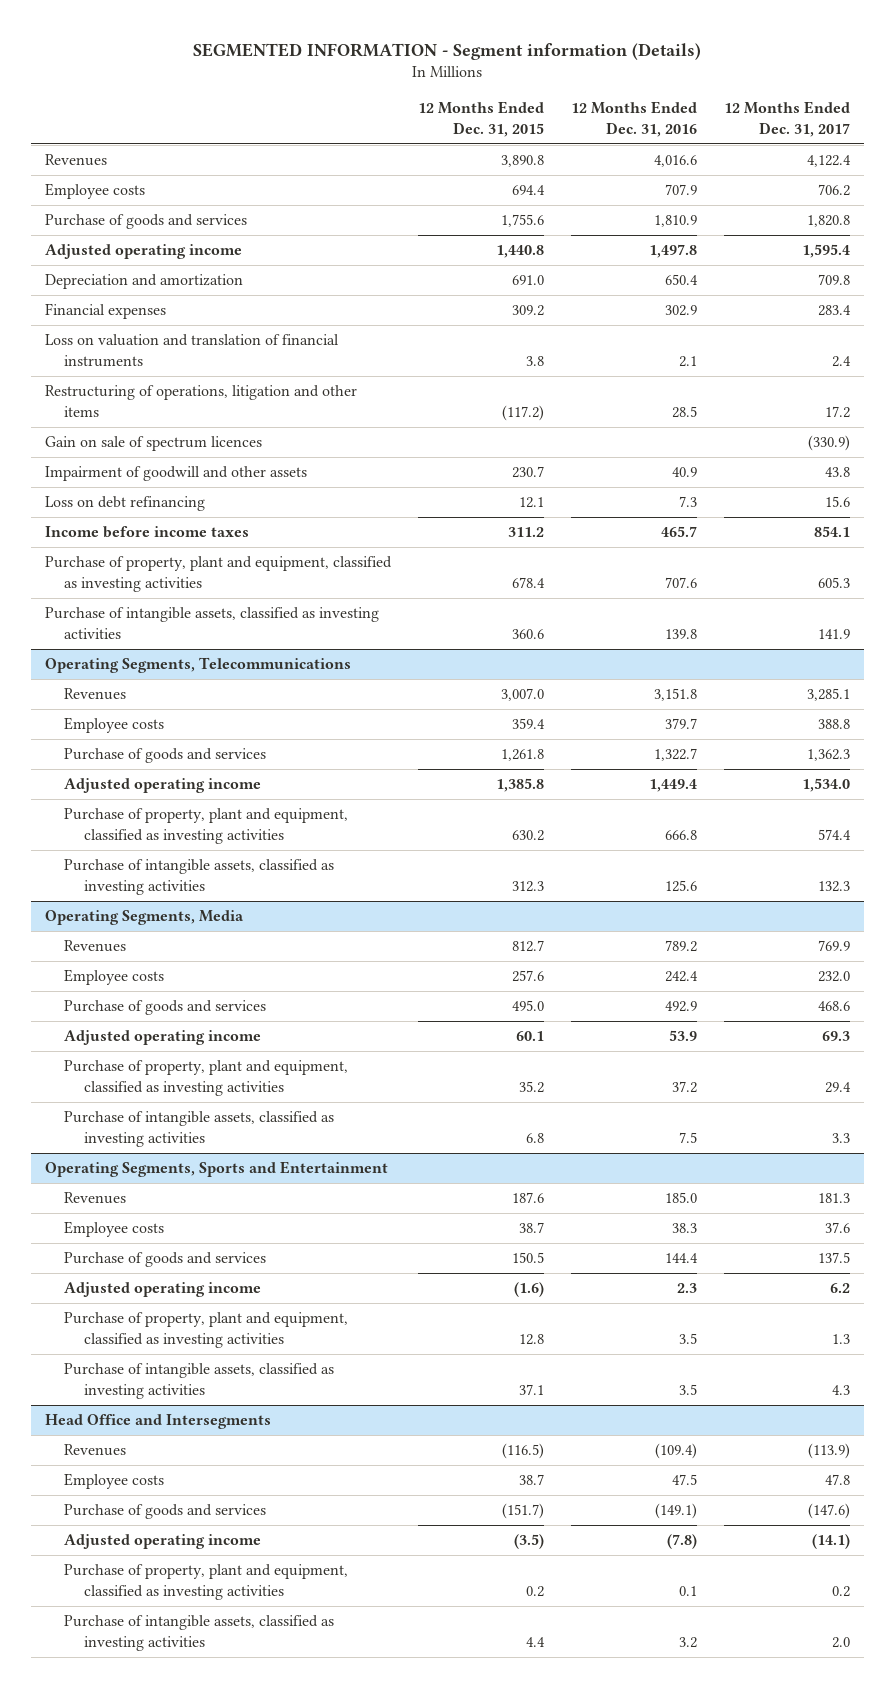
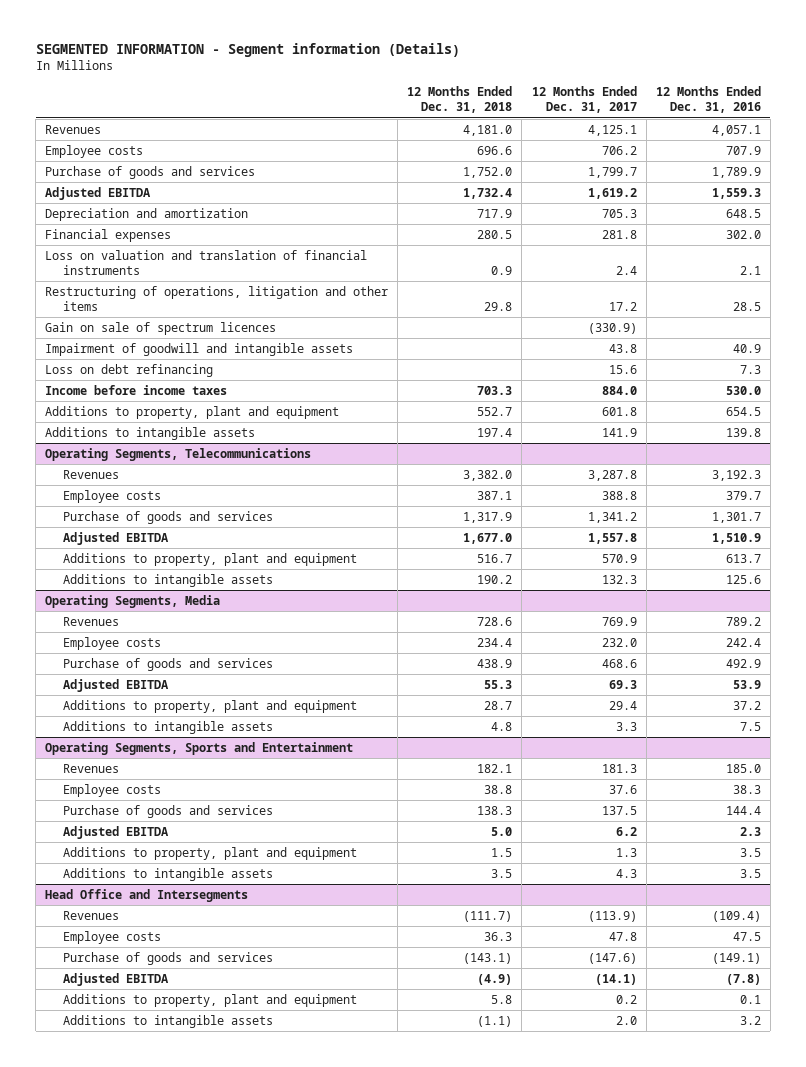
[417,101,544,137] 12 Months Ended Dec. 31, 2015 -> none
none -> [407,86,513,114] 12 Months Ended Dec. 31, 2018
[653,155,697,168] 4,016.6 -> [711,124,761,136] 4,057.1
[807,155,852,168] 4,122.4 -> [587,124,637,136] 4,125.1
[653,215,697,228] 1,810.9 -> [711,166,761,178] 1,789.9
[807,215,851,228] 1,820.8 -> [587,166,637,178] 1,799.7
[44,244,242,260] Adjusted operating income -> [45,186,152,200] Adjusted EBITDA
[648,244,697,259] 1,497.8 -> [711,187,761,199] 1,559.3
[802,244,851,259] 1,595.4 -> [587,187,637,199] 1,619.2
[664,274,698,286] 650.4 -> [725,208,761,218] 648.5
[818,274,851,286] 709.8 -> [601,208,637,218] 705.3
[664,305,697,317] 302.9 -> [725,229,761,239] 302.0
[818,305,852,317] 283.4 -> [601,229,637,239] 281.8
[44,466,307,482] Impairment of goodwill and other assets -> [45,342,354,356] Impairment of goodwill and intangible assets
[660,526,697,538] 465.7 -> [725,385,761,395] 530.0
[814,526,851,538] 854.1 -> [601,385,637,395] 884.0
[44,556,392,592] Purchase of property, plant and equipment, classified as investing activities -> [45,405,340,419] Additions to property, plant and equipment
[664,576,697,588] 707.6 -> [725,406,761,416] 654.5
[818,576,851,588] 605.3 -> [601,406,637,416] 601.8
[44,607,379,639] Purchase of intangible assets, classified as investing activities -> [45,426,256,440] Additions to intangible assets
[653,688,697,702] 3,151.8 -> [711,469,761,481] 3,192.3
[807,688,851,702] 3,285.1 -> [587,469,637,481] 3,287.8
[653,748,697,762] 1,322.7 -> [711,511,761,523] 1,301.7
[807,749,851,762] 1,362.3 -> [587,511,637,523] 1,341.2
[64,778,262,794] Adjusted operating income -> [62,531,169,545] Adjusted EBITDA
[648,779,697,793] 1,449.4 -> [711,532,761,544] 1,510.9
[802,778,851,793] 1,534.0 -> [587,532,637,544] 1,557.8
[64,808,349,844] Purchase of property, plant and equipment, classified as investing activities -> [62,552,357,566] Additions to property, plant and equipment
[664,829,697,840] 666.8 -> [725,553,761,563] 613.7
[818,828,852,840] 574.4 -> [601,553,637,563] 570.9
[64,859,335,895] Purchase of intangible assets, classified as investing activities -> [62,573,273,587] Additions to intangible assets
[64,1030,262,1046] Adjusted operating income -> [62,678,169,692] Adjusted EBITDA
[64,1060,349,1096] Purchase of property, plant and equipment, classified as investing activities -> [62,699,357,713] Additions to property, plant and equipment
[64,1111,335,1147] Purchase of intangible assets, classified as investing activities -> [62,720,273,734] Additions to intangible assets
[64,1282,262,1298] Adjusted operating income -> [62,825,169,839] Adjusted EBITDA
[64,1312,349,1348] Purchase of property, plant and equipment, classified as investing activities -> [62,846,357,860] Additions to property, plant and equipment
[64,1363,335,1399] Purchase of intangible assets, classified as investing activities -> [62,867,273,881] Additions to intangible assets
[64,1534,262,1550] Adjusted operating income -> [62,972,169,986] Adjusted EBITDA
[64,1564,349,1600] Purchase of property, plant and equipment, classified as investing activities -> [62,993,357,1007] Additions to property, plant and equipment
[64,1615,335,1651] Purchase of intangible assets, classified as investing activities -> [62,1014,273,1028] Additions to intangible assets

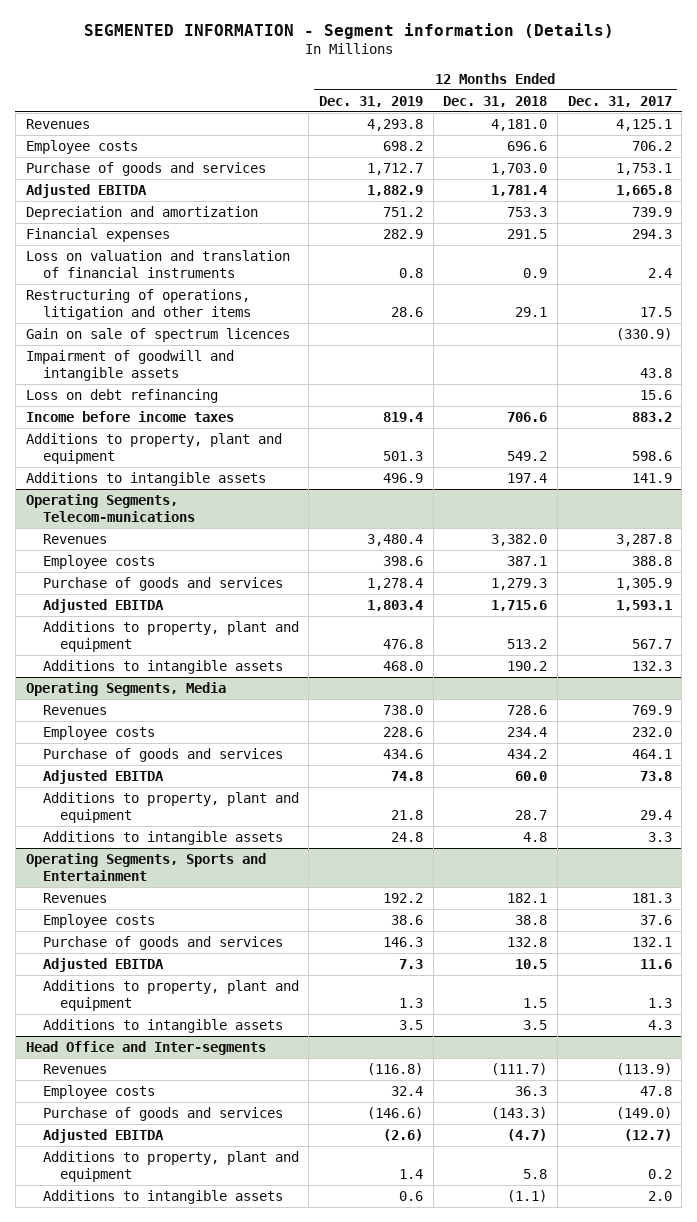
[655,86,761,114] 12 Months Ended Dec. 31, 2016 -> none
none -> [318,95,423,107] Dec. 31, 2019
[463,166,513,178] 1,752.0 -> [491,162,548,175] 1,703.0
[587,166,637,178] 1,799.7 -> [615,162,672,175] 1,753.1
[463,187,513,199] 1,732.4 -> [491,184,548,196] 1,781.4
[587,187,637,199] 1,619.2 -> [615,184,672,196] 1,665.8
[477,208,513,218] 717.9 -> [507,206,548,217] 753.3
[601,208,637,218] 705.3 -> [631,206,672,217] 739.9
[477,229,513,239] 280.5 -> [507,228,548,239] 291.5
[601,229,637,239] 281.8 -> [631,228,672,239] 294.3
[484,301,513,311] 29.8 -> [515,307,548,318] 29.1
[608,301,637,311] 17.2 -> [639,307,672,318] 17.5
[477,385,513,395] 703.3 -> [507,411,548,422] 706.6
[601,385,637,395] 884.0 -> [631,411,672,422] 883.2
[477,406,513,416] 552.7 -> [507,451,548,462] 549.2
[601,406,637,416] 601.8 -> [631,451,672,462] 598.6
[45,447,312,461] Operating Segments, Telecommunications -> none
none -> [25,493,195,523] Operating Segments, Telecom-munications
[463,511,513,523] 1,317.9 -> [491,577,548,590] 1,279.3
[587,511,637,523] 1,341.2 -> [615,577,672,590] 1,305.9
[463,532,513,544] 1,677.0 -> [491,599,548,611] 1,715.6
[587,532,637,544] 1,557.8 -> [615,599,672,611] 1,593.1
[477,553,513,563] 516.7 -> [507,639,548,650] 513.2
[601,553,637,563] 570.9 -> [631,639,672,650] 567.7
[477,658,513,668] 438.9 -> [507,748,548,759] 434.2
[601,658,637,668] 468.6 -> [631,748,672,759] 464.1
[484,679,513,689] 55.3 -> [515,770,548,781] 60.0
[608,679,637,689] 69.3 -> [639,770,672,781] 73.8
[477,805,513,815] 138.3 -> [507,936,548,947] 132.8
[601,805,637,815] 137.5 -> [631,936,672,947] 132.1
[491,826,513,836] 5.0 -> [515,958,548,969] 10.5
[615,826,637,836] 6.2 -> [639,958,672,969] 11.6
[45,888,249,902] Head Office and Intersegments -> [25,1040,266,1055] Head Office and Inter-segments
[463,952,513,964] (143.1) -> [491,1106,548,1119] (143.3)
[587,952,637,964] (147.6) -> [615,1106,672,1119] (149.0)
[477,973,513,985] (4.9) -> [507,1128,548,1141] (4.7)
[594,973,637,985] (14.1) -> [623,1128,672,1141] (12.7)

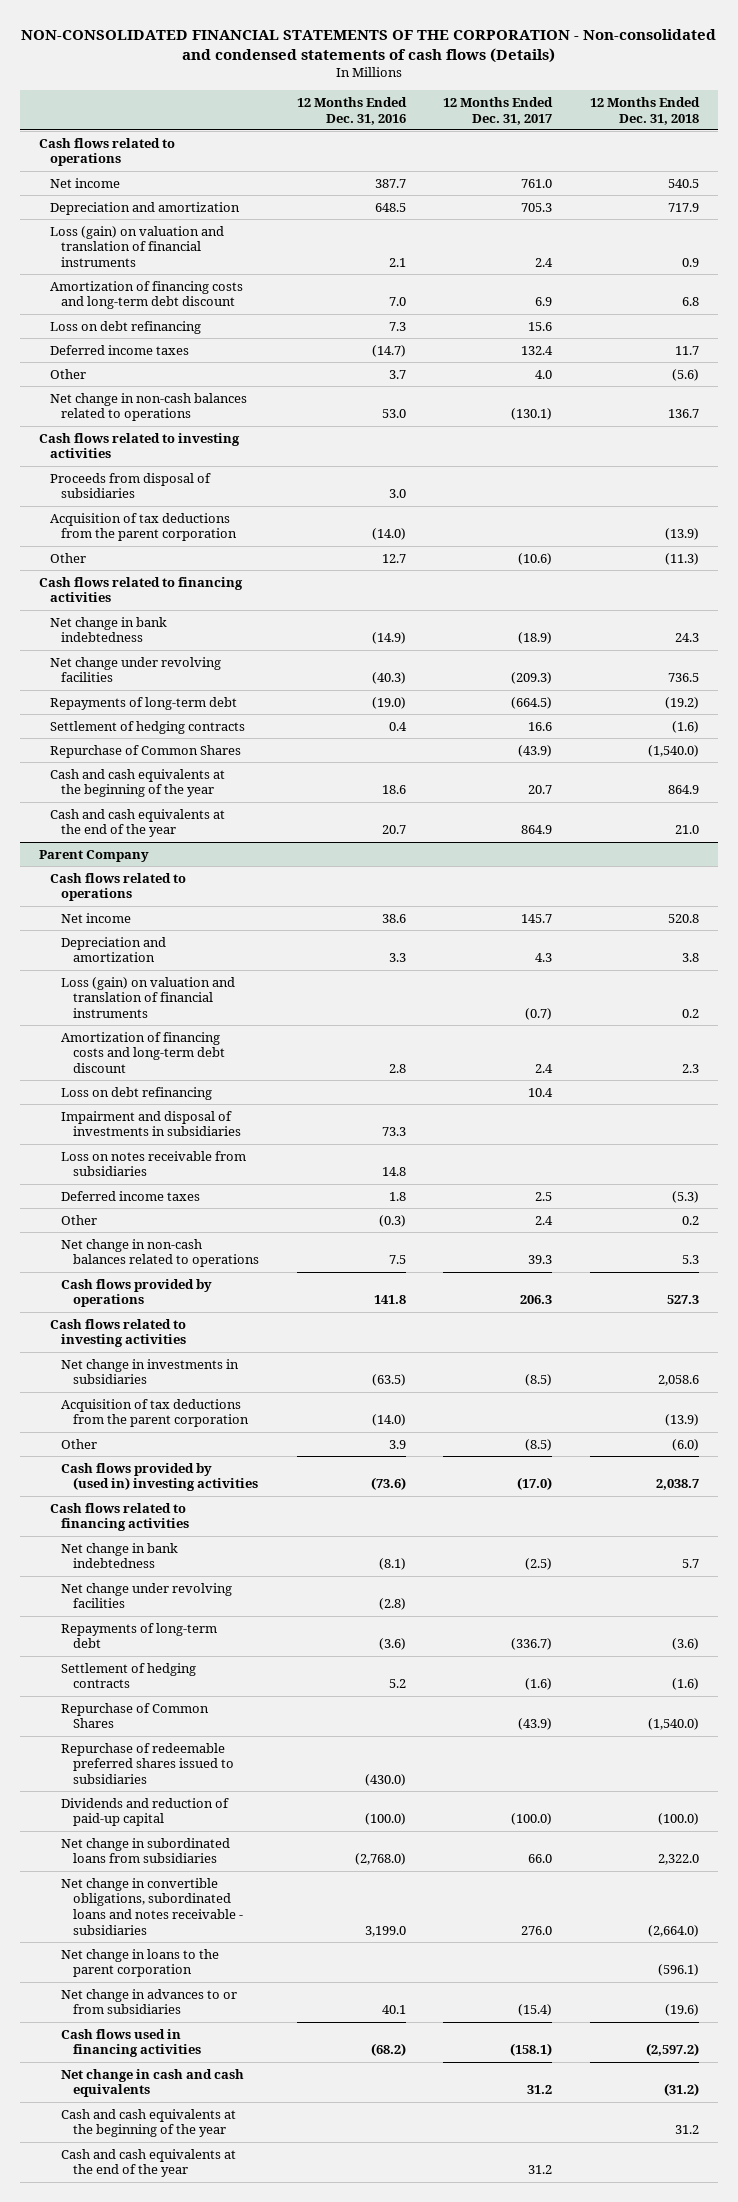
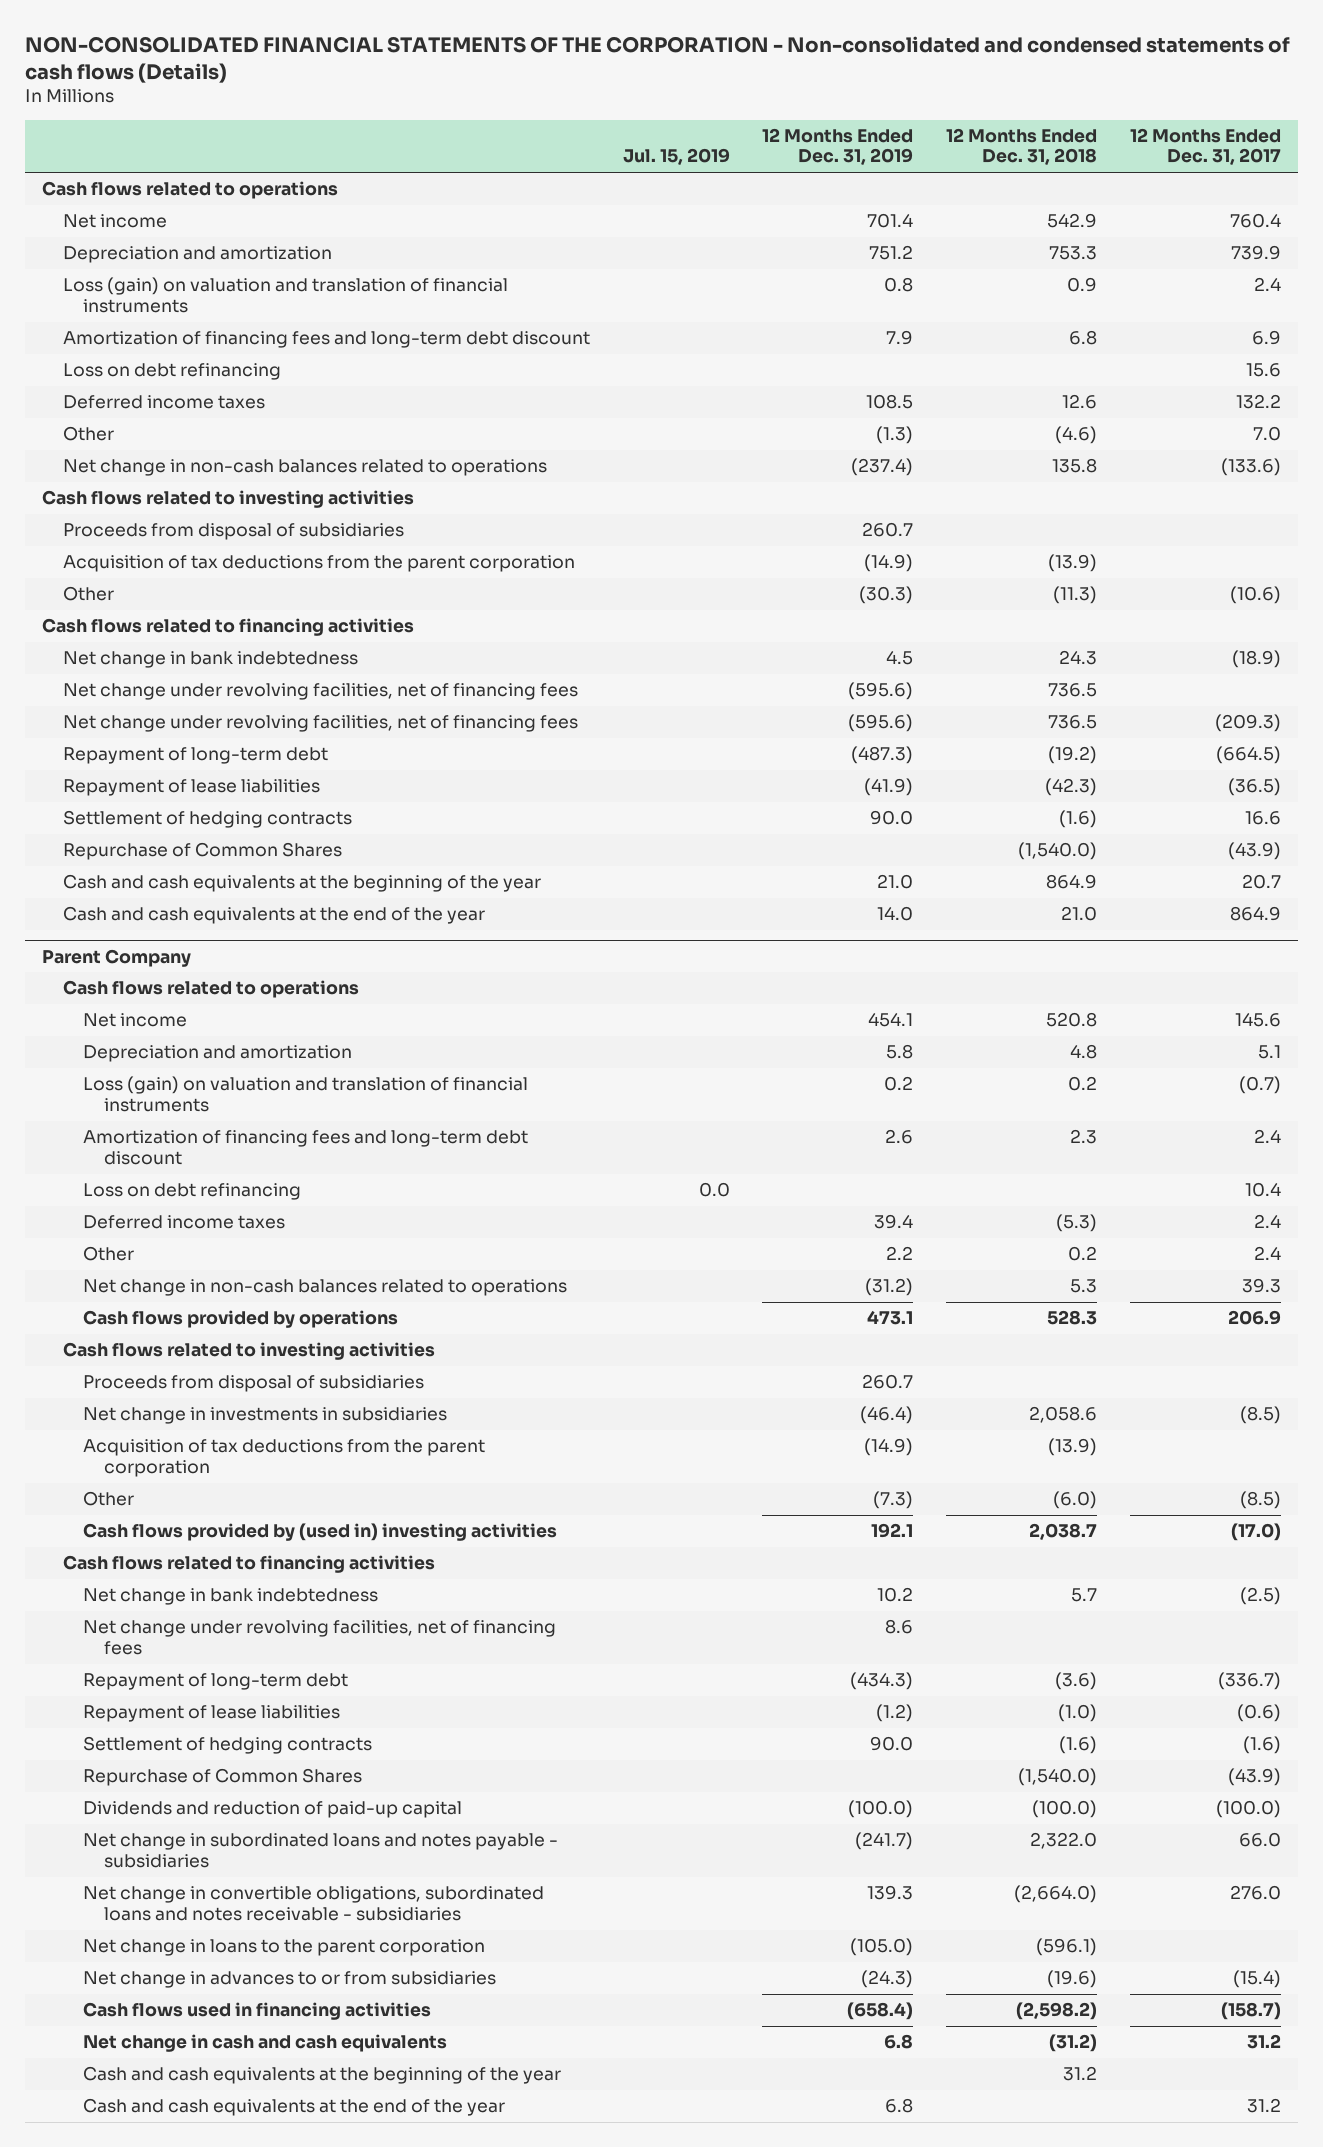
[296,96,407,125] 12 Months Ended Dec. 31, 2016 -> none
none -> [622,148,730,166] Jul. 15, 2019
none -> [762,128,914,166] 12 Months Ended Dec. 31, 2019
[521,178,553,188] 761.0 -> [1230,213,1282,229] 760.4
[667,178,699,188] 540.5 -> [1047,213,1098,229] 542.9
[521,202,553,212] 705.3 -> [1231,245,1282,261] 739.9
[667,202,699,212] 717.9 -> [1049,246,1098,261] 753.3
[50,280,244,310] Amortization of financing costs and long-term debt discount -> [62,331,590,349] Amortization of financing fees and long-term debt discount
[521,345,554,355] 132.4 -> [1236,394,1282,410] 132.2
[674,345,699,355] 11.7 -> [1062,394,1098,410] 12.6
[535,369,553,379] 4.0 -> [1253,426,1282,442] 7.0
[671,368,699,381] (5.6) -> [1055,426,1098,445] (4.6)
[511,408,553,421] (130.1) -> [1221,458,1282,477] (133.6)
[667,409,699,419] 136.7 -> [1052,458,1098,474] 135.8
none -> [62,683,578,701] Net change under revolving facilities, net of financing fees
[50,656,222,683] Net change under revolving facilities -> [62,715,578,733] Net change under revolving facilities, net of financing fees
[50,696,238,710] Repayments of long-term debt -> [62,747,328,765] Repayment of long-term debt
none -> [62,779,320,797] Repayment of lease liabilities
[521,913,553,923] 145.7 -> [1235,1012,1282,1028] 145.6
[535,953,553,963] 4.3 -> [1258,1045,1282,1060] 5.1
[681,953,699,963] 3.8 -> [1070,1044,1098,1060] 4.8
[61,1031,225,1073] Amortization of financing costs and long-term debt discount -> [83,1130,529,1165] Amortization of financing fees and long-term debt discount
[61,1110,241,1137] Impairment and disposal of investments in subsidiaries -> none
[61,1150,247,1177] Loss on notes receivable from subsidiaries -> none
[535,1191,553,1201] 2.5 -> [1254,1214,1282,1229] 2.4
[520,1295,553,1305] 206.3 -> [1228,1310,1282,1326] 206.9
[666,1295,699,1305] 527.3 -> [1047,1310,1098,1326] 528.3
none -> [83,1375,425,1393] Proceeds from disposal of subsidiaries
[61,1582,233,1609] Net change under revolving facilities -> [83,1620,557,1655] Net change under revolving facilities, net of financing fees
[61,1622,218,1649] Repayments of long-term debt -> [83,1673,349,1691] Repayment of long-term debt
none -> [83,1705,341,1723] Repayment of lease liabilities
[61,1742,234,1784] Repurchase of redeemable preferred shares issued to subsidiaries -> none
[61,1837,231,1864] Net change in subordinated loans from subsidiaries -> [83,1833,559,1868] Net change in subordinated loans and notes payable - subsidiaries
[510,2043,553,2057] (158.1) -> [1221,2002,1282,2021] (158.7)
[645,2043,699,2057] (2,597.2) -> [1016,2002,1098,2021] (2,598.2)

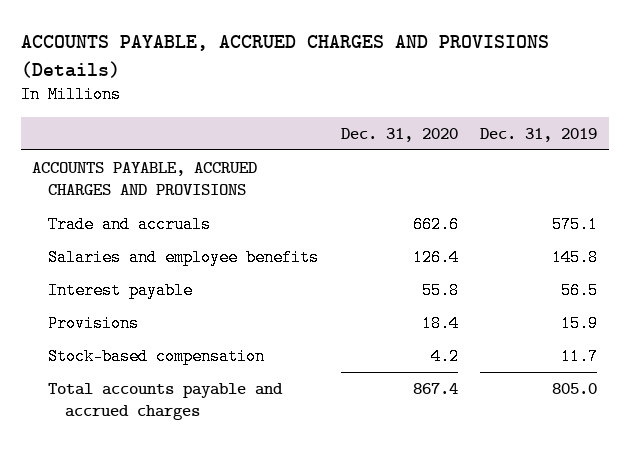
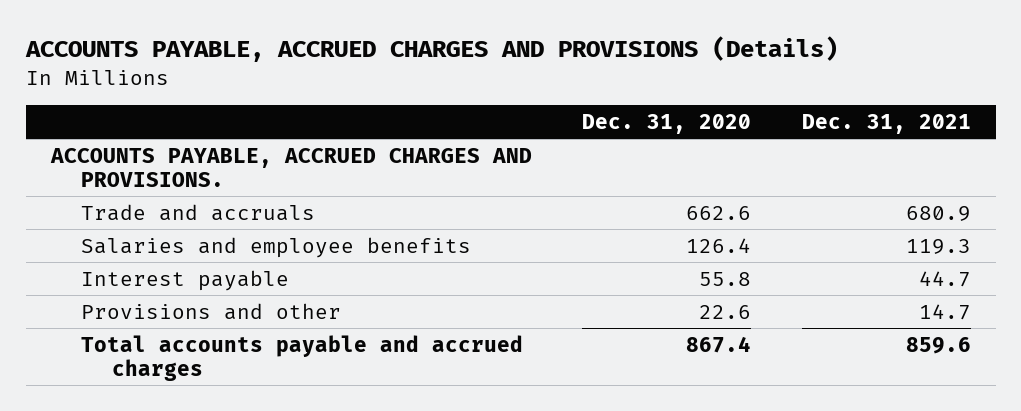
[480,127,598,142] Dec. 31, 2019 -> none
none -> [801,114,971,135] Dec. 31, 2021
[32,161,258,196] ACCOUNTS PAYABLE, ACCRUED CHARGES AND PROVISIONS -> [49,147,532,188] ACCOUNTS PAYABLE, ACCRUED CHARGES AND PROVISIONS.
[48,314,140,332] Provisions -> none
[48,347,266,365] Stock-based compensation -> none
none -> [81,302,342,320] Provisions and other

